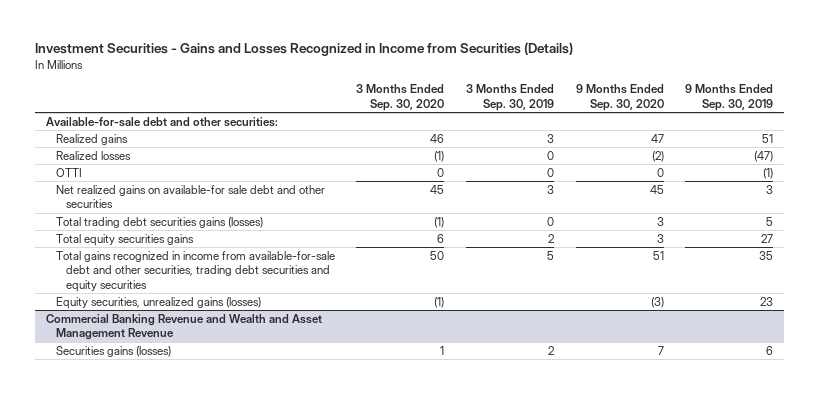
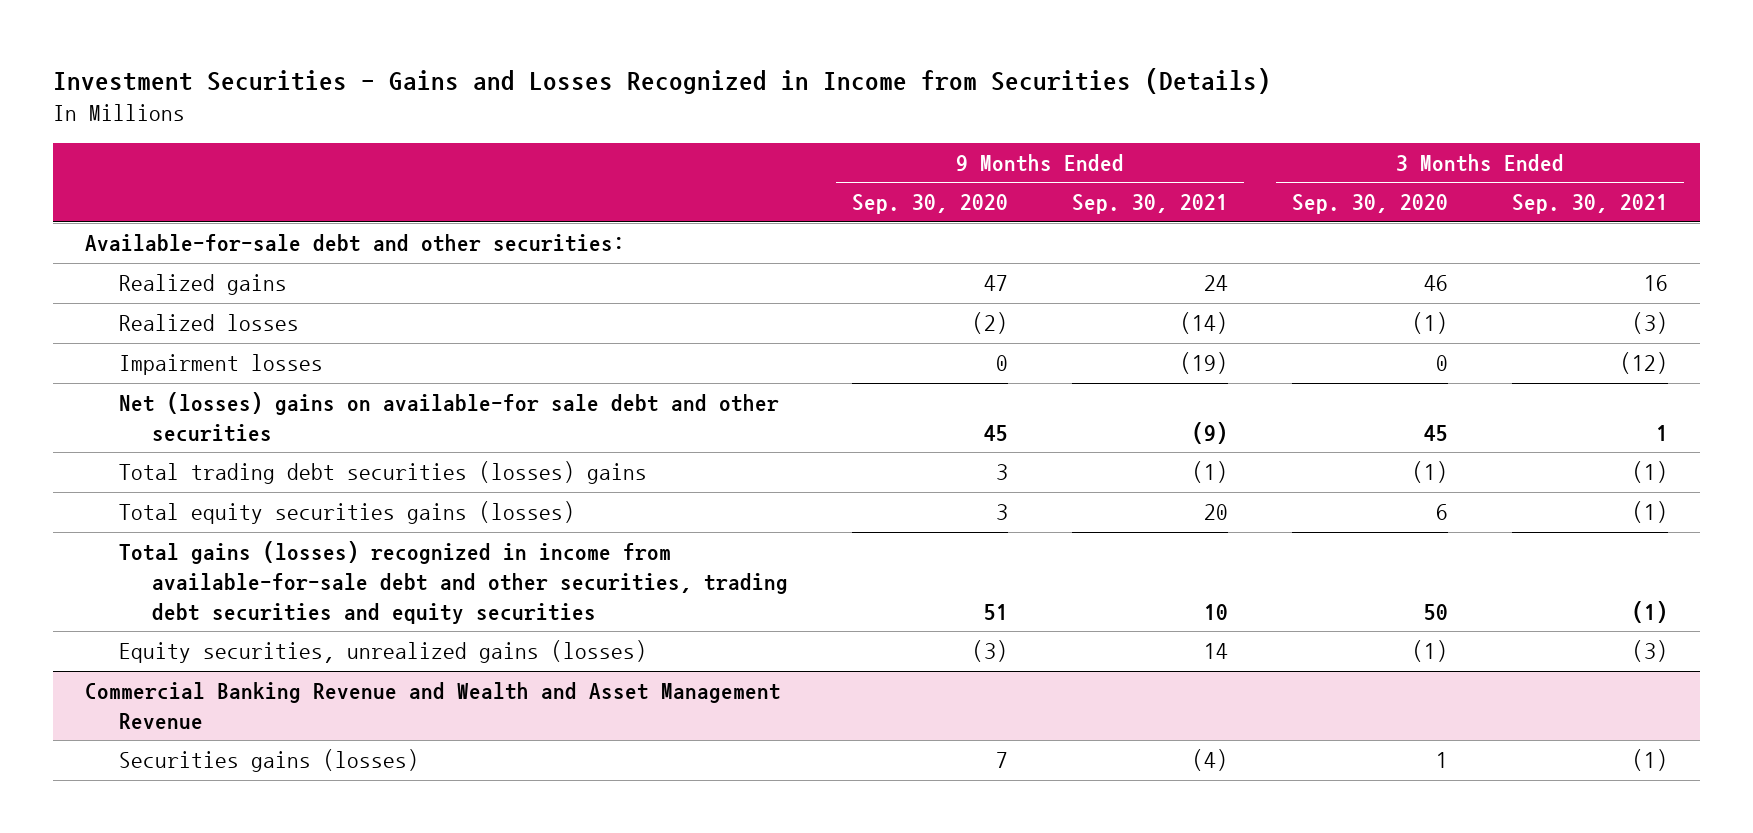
[466,84,555,111] 3 Months Ended Sep. 30, 2019 -> none
[685,84,774,111] 9 Months Ended Sep. 30, 2019 -> none
none -> [1072,194,1229,215] Sep. 30, 2021
none -> [1512,194,1669,215] Sep. 30, 2021
[55,167,82,177] OTTI -> [118,354,323,376] Impairment losses
[55,184,325,209] Net realized gains on available-for sale debt and other securities -> [118,392,779,442] Net (losses) gains on available-for sale debt and other securities
[55,216,263,228] Total trading debt securities gains (losses) -> [118,461,647,485] Total trading debt securities (losses) gains
[55,233,194,246] Total equity securities gains -> [118,501,575,525] Total equity securities gains (losses)
[55,250,335,292] Total gains recognized in income from available-for-sale debt and other securities, trading debt securities and equity securities -> [118,541,789,624] Total gains (losses) recognized in income from available-for-sale debt and other securities, trading debt securities and equity securities

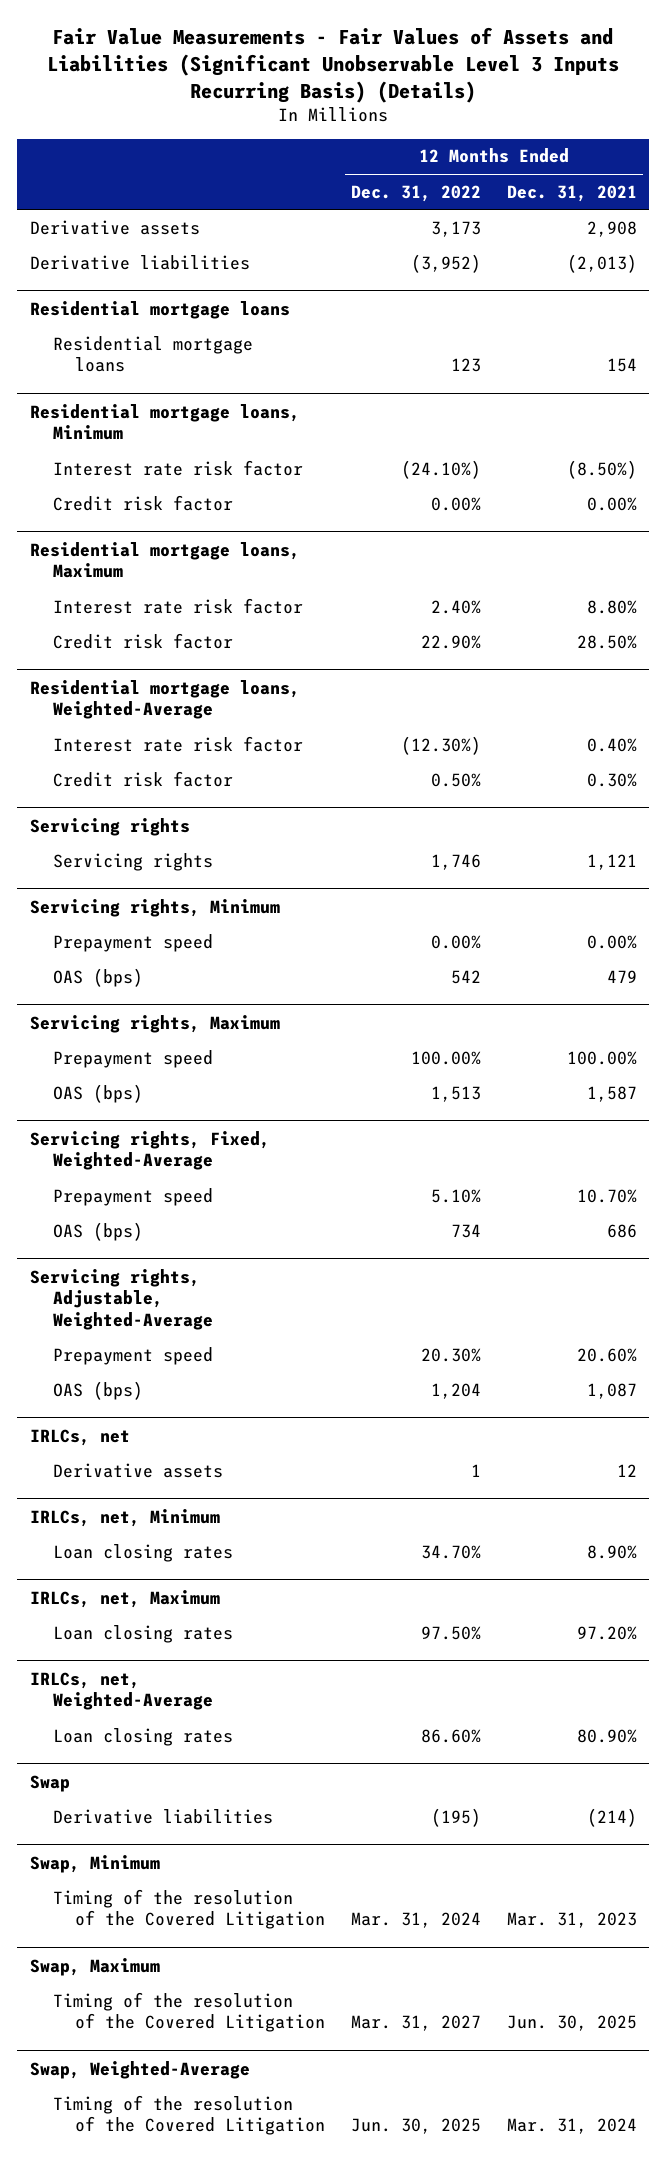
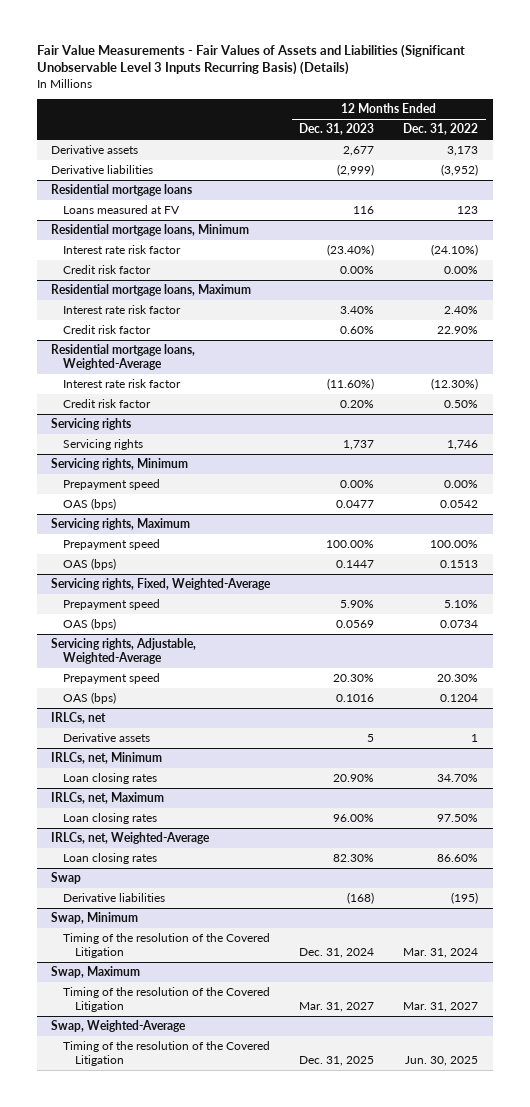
[506,184,637,202] Dec. 31, 2021 -> none
none -> [299,123,375,136] Dec. 31, 2023
[52,335,253,373] Residential mortgage loans -> [63,205,181,215] Loans measured at FV
[450,969,481,984] 542 -> [440,500,479,509] 0.0542
[430,1085,481,1102] 1,513 -> [440,560,479,569] 0.1513
[450,1223,481,1238] 734 -> [440,620,479,629] 0.0734
[430,1382,481,1399] 1,204 -> [440,694,479,703] 0.1204

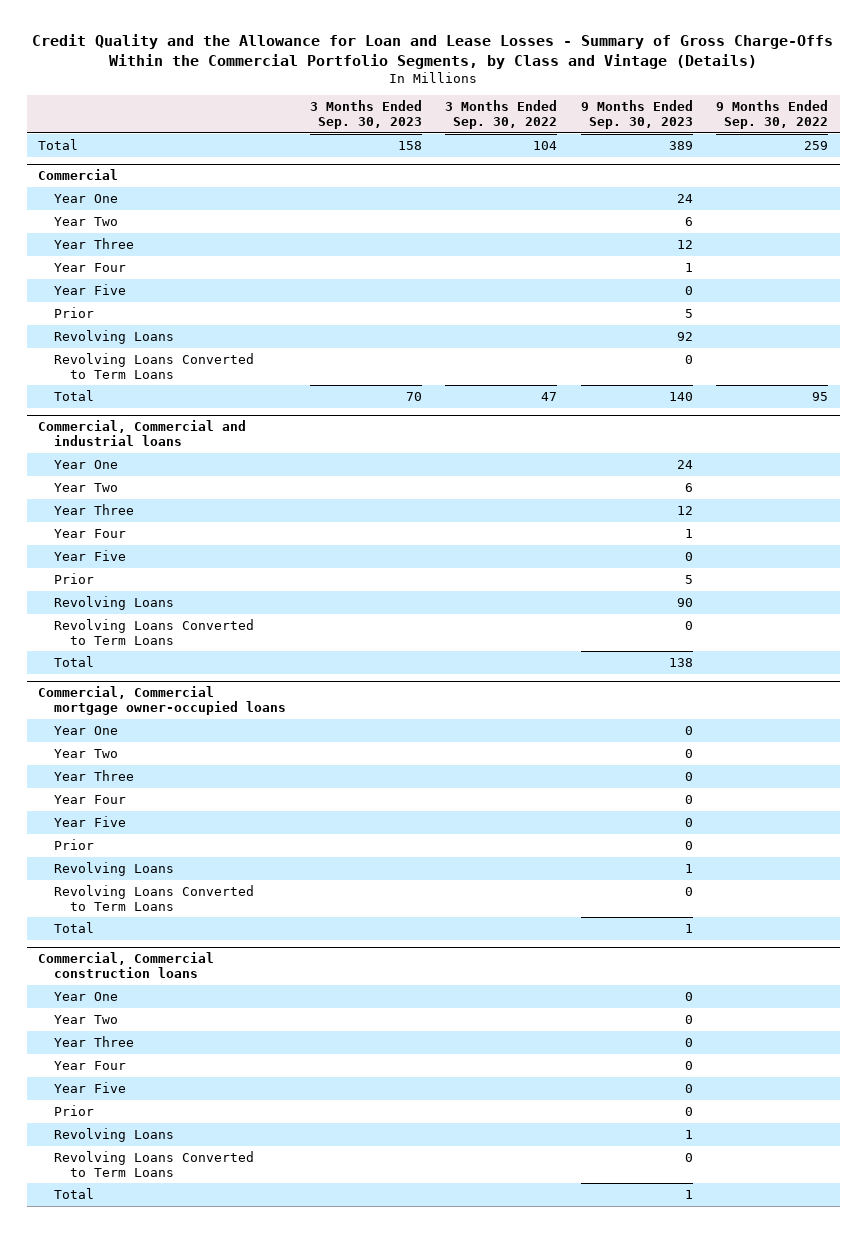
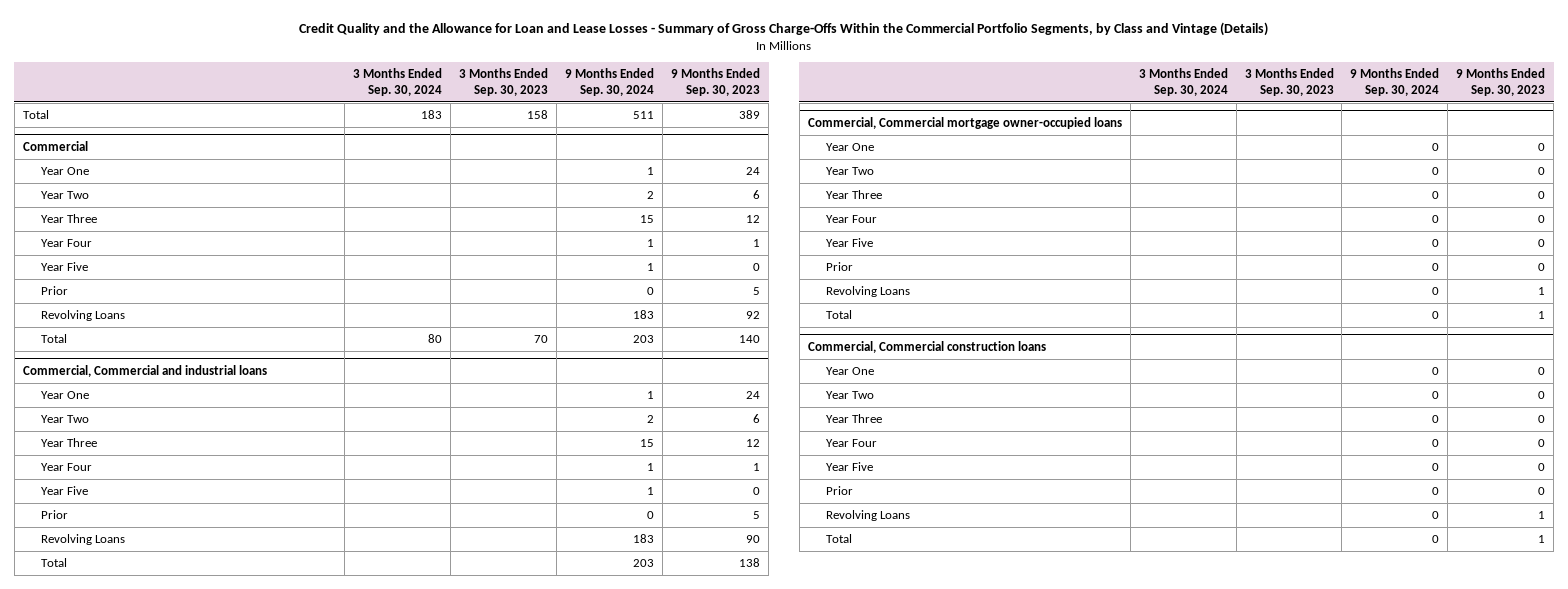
[445,100,558,129] 3 Months Ended Sep. 30, 2022 -> none
[716,100,829,129] 9 Months Ended Sep. 30, 2022 -> none
none -> [353,68,443,97] 3 Months Ended Sep. 30, 2024
none -> [565,68,655,97] 9 Months Ended Sep. 30, 2024
[54,352,255,379] Revolving Loans Converted to Term Loans -> none
[54,618,255,645] Revolving Loans Converted to Term Loans -> none
[54,884,255,911] Revolving Loans Converted to Term Loans -> none
[54,1150,255,1177] Revolving Loans Converted to Term Loans -> none

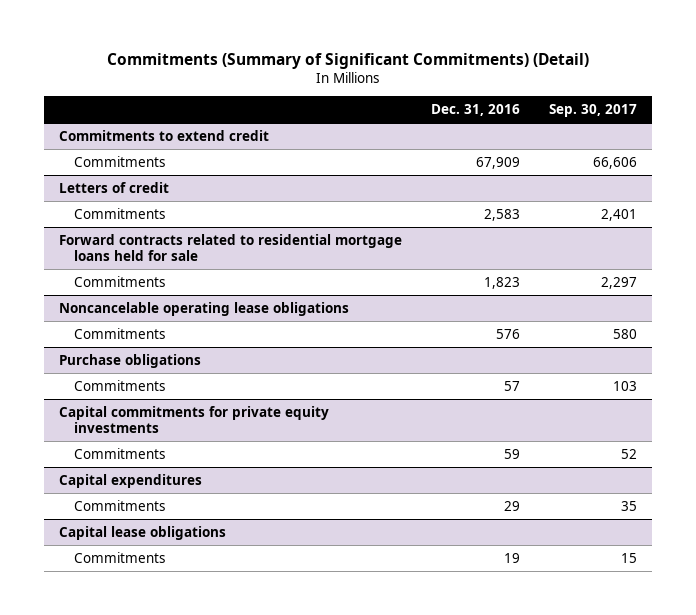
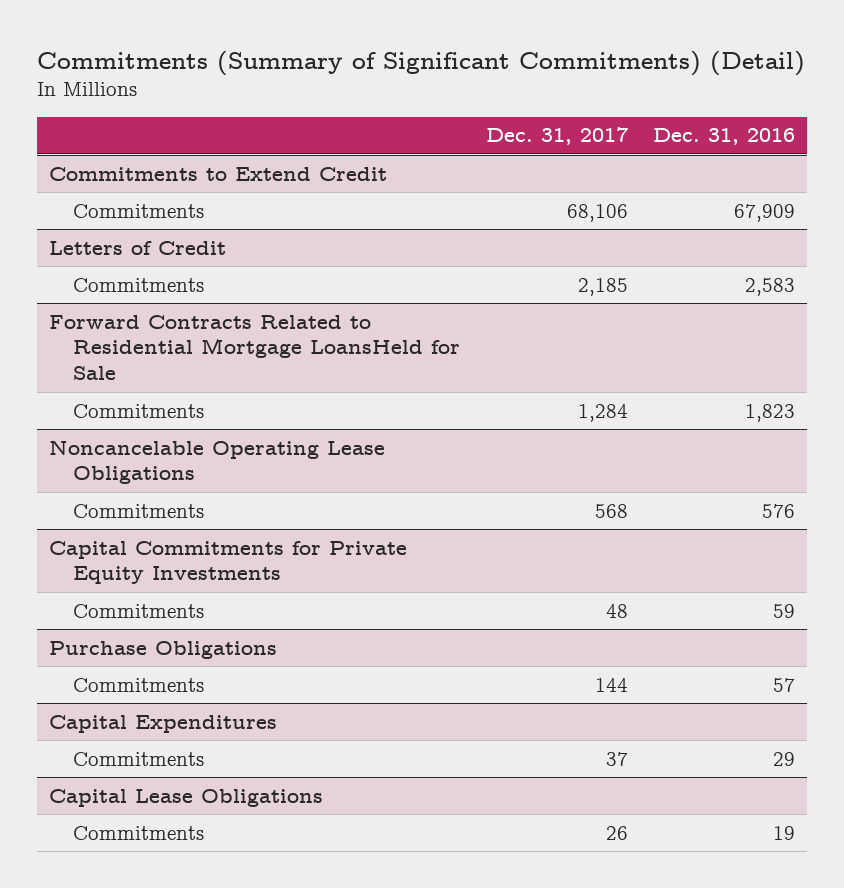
[549,104,638,118] Sep. 30, 2017 -> none
none -> [485,127,628,146] Dec. 31, 2017
[58,129,269,141] Commitments to extend credit -> [49,166,388,181] Commitments to Extend Credit
[58,181,169,193] Letters of credit -> [49,240,227,255] Letters of Credit
[58,233,402,261] Forward contracts related to residential mortgage loans held for sale -> [49,314,461,381] Forward Contracts Related to Residential Mortgage LoansHeld for Sale
[58,301,349,316] Noncancelable operating lease obligations -> [49,439,386,485] Noncancelable Operating Lease Obligations
[58,353,201,368] Purchase obligations -> none
[74,379,166,391] Commitments -> none
[58,405,329,433] Capital commitments for private equity investments -> [49,540,408,585] Capital Commitments for Private Equity Investments
none -> [49,640,278,659] Purchase Obligations
none -> [73,677,205,692] Commitments
[58,473,202,488] Capital expenditures -> [49,714,278,733] Capital Expenditures
[58,525,226,540] Capital lease obligations -> [49,788,324,807] Capital Lease Obligations

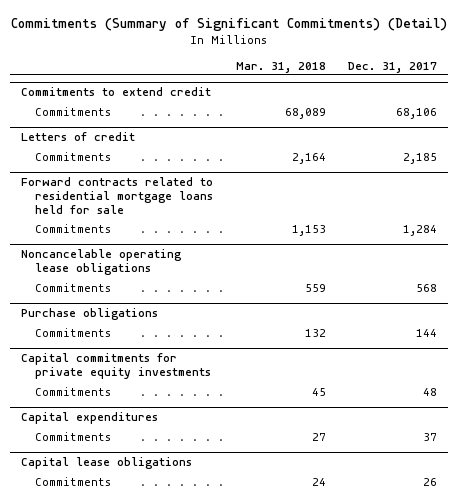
[652,128,795,146] Dec. 31, 2016 -> none
none -> [235,61,326,73] Mar. 31, 2018
[49,166,388,181] Commitments to Extend Credit -> [20,87,211,97] Commitments to extend credit
[49,240,227,255] Letters of Credit -> [20,132,135,142] Letters of credit
[49,314,461,381] Forward Contracts Related to Residential Mortgage LoansHeld for Sale -> [20,177,213,214] Forward contracts related to residential mortgage loans held for sale
[49,439,386,485] Noncancelable Operating Lease Obligations -> [20,249,182,276] Noncancelable operating lease obligations
[49,540,408,585] Capital Commitments for Private Equity Investments -> none
[73,603,205,618] Commitments -> none
[49,640,278,659] Purchase Obligations -> [20,308,158,321] Purchase obligations
none -> [20,353,211,380] Capital commitments for private equity investments
none -> [34,386,111,396] Commitments
[49,714,278,733] Capital Expenditures -> [20,412,158,425] Capital expenditures
[49,788,324,807] Capital Lease Obligations -> [20,457,192,470] Capital lease obligations

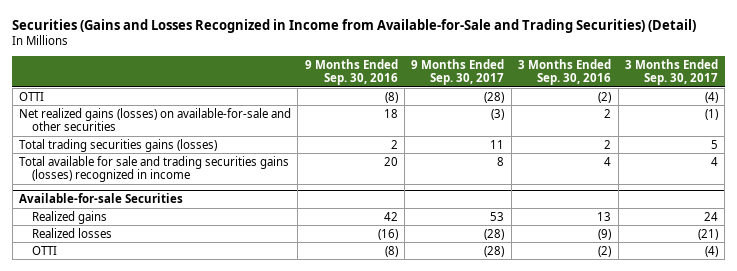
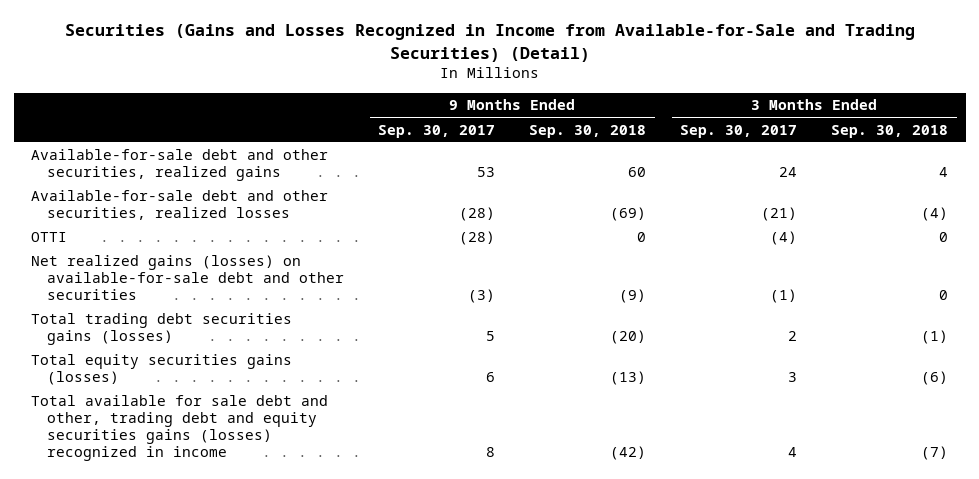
[304,58,398,86] 9 Months Ended Sep. 30, 2016 -> none
[518,58,612,86] 3 Months Ended Sep. 30, 2016 -> none
none -> [529,124,647,138] Sep. 30, 2018
none -> [831,124,949,138] Sep. 30, 2018
[18,91,44,101] OTTI -> none
[18,107,291,132] Net realized gains (losses) on available-for-sale and other securities -> none
[18,138,217,152] Total trading securities gains (losses) -> none
[18,155,289,183] Total available for sale and trading securities gains (losses) recognized in income -> none
[18,193,183,204] Available-for-sale Securities -> none
[32,210,108,224] Realized gains -> [30,149,328,182] Available-for-sale debt and other securities, realized gains
[32,227,113,238] Realized losses -> [30,190,328,221] Available-for-sale debt and other securities, realized losses
none -> [30,255,345,301] Net realized gains (losses) on available-for-sale debt and other securities
none -> [30,313,292,346] Total trading debt securities gains (losses)
none -> [30,354,292,386] Total equity securities gains (losses)
none -> [30,395,328,462] Total available for sale debt and other, trading debt and equity securities gains (losses) recognized in income

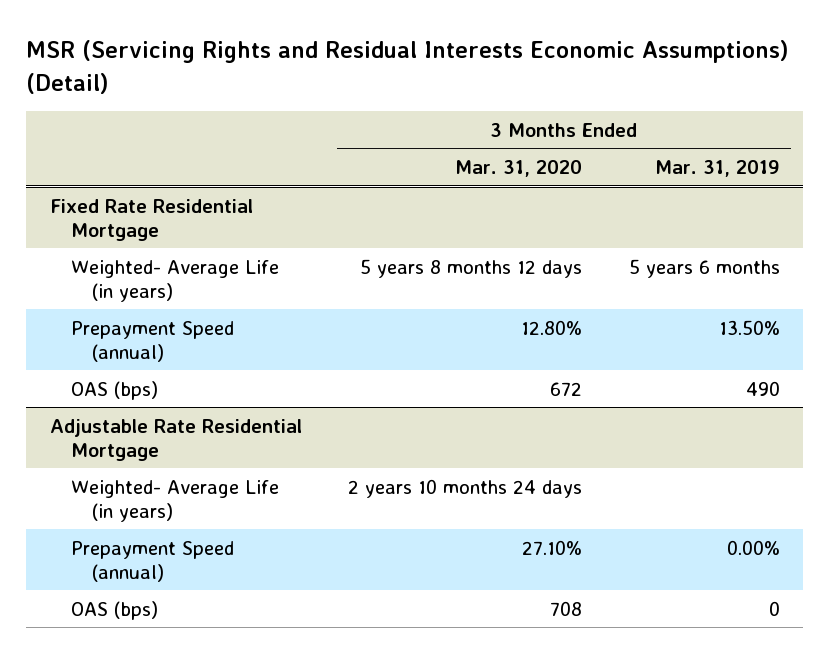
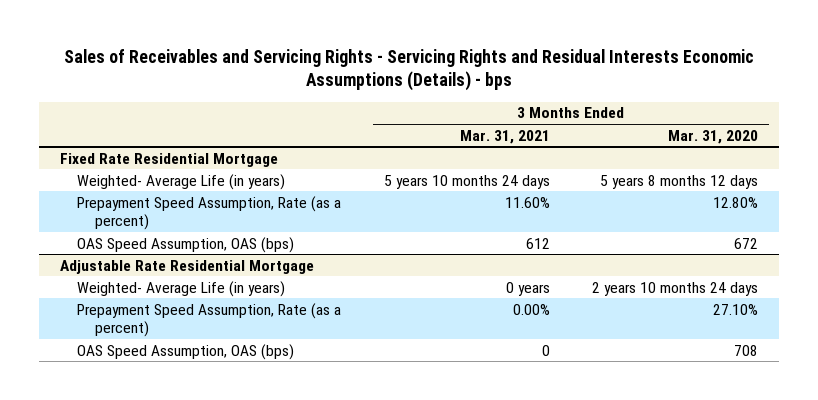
[26,40,790,94] MSR (Servicing Rights and Residual Interests Economic Assumptions) (Detail) -> [64,48,755,92] Sales of Receivables and Servicing Rights - Servicing Rights and Residual Interests Economic Assumptions (Details) - bps
[654,160,780,178] Mar. 31, 2019 -> none
none -> [459,129,550,144] Mar. 31, 2021
[70,320,234,362] Prepayment Speed (annual) -> [77,195,342,231] Prepayment Speed Assumption, Rate (as a percent)
[70,380,158,400] OAS (bps) -> [77,236,295,253] OAS Speed Assumption, OAS (bps)
[70,540,234,582] Prepayment Speed (annual) -> [77,302,342,338] Prepayment Speed Assumption, Rate (as a percent)
[70,600,158,620] OAS (bps) -> [77,343,295,360] OAS Speed Assumption, OAS (bps)

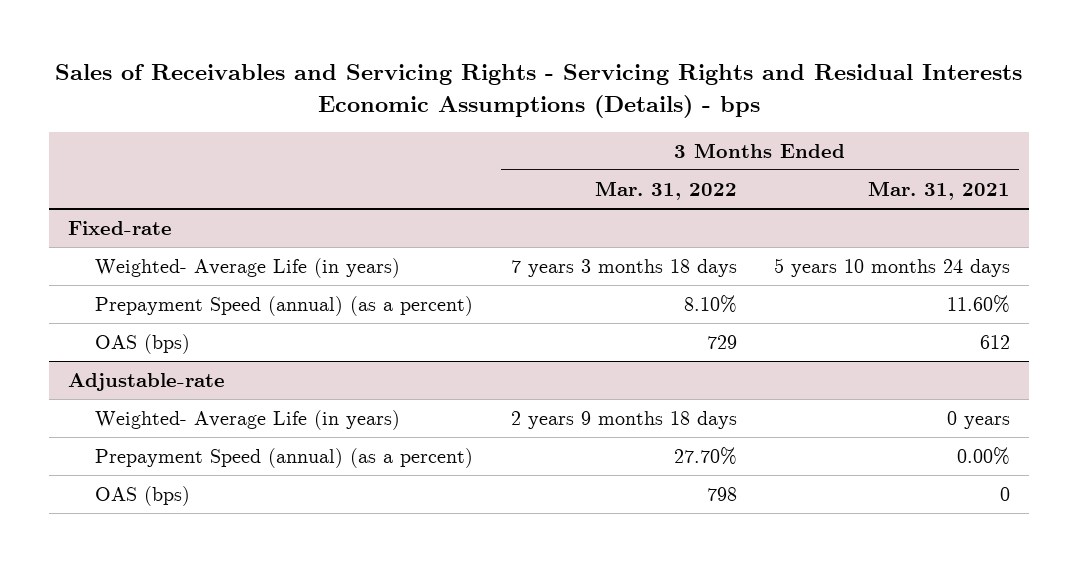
[668,129,759,144] Mar. 31, 2020 -> none
none -> [594,181,737,201] Mar. 31, 2022
[59,152,278,167] Fixed Rate Residential Mortgage -> [67,221,172,236] Fixed-rate
[77,195,342,231] Prepayment Speed Assumption, Rate (as a percent) -> [95,296,474,317] Prepayment Speed (annual) (as a percent)
[77,236,295,253] OAS Speed Assumption, OAS (bps) -> [95,334,191,355] OAS (bps)
[59,259,314,274] Adjustable Rate Residential Mortgage -> [67,373,225,392] Adjustable-rate
[77,302,342,338] Prepayment Speed Assumption, Rate (as a percent) -> [95,448,474,469] Prepayment Speed (annual) (as a percent)
[77,343,295,360] OAS Speed Assumption, OAS (bps) -> [95,486,191,507] OAS (bps)

